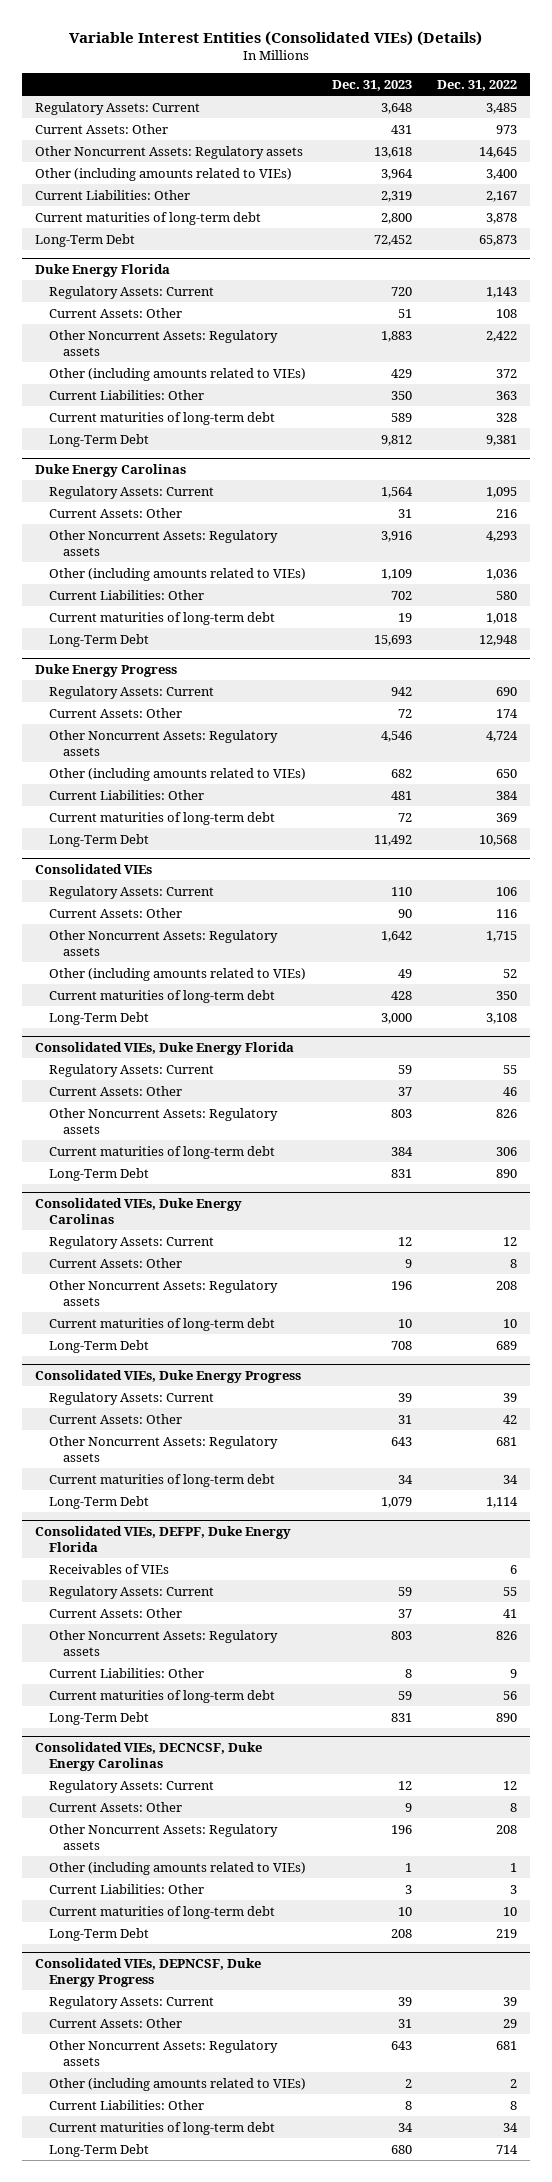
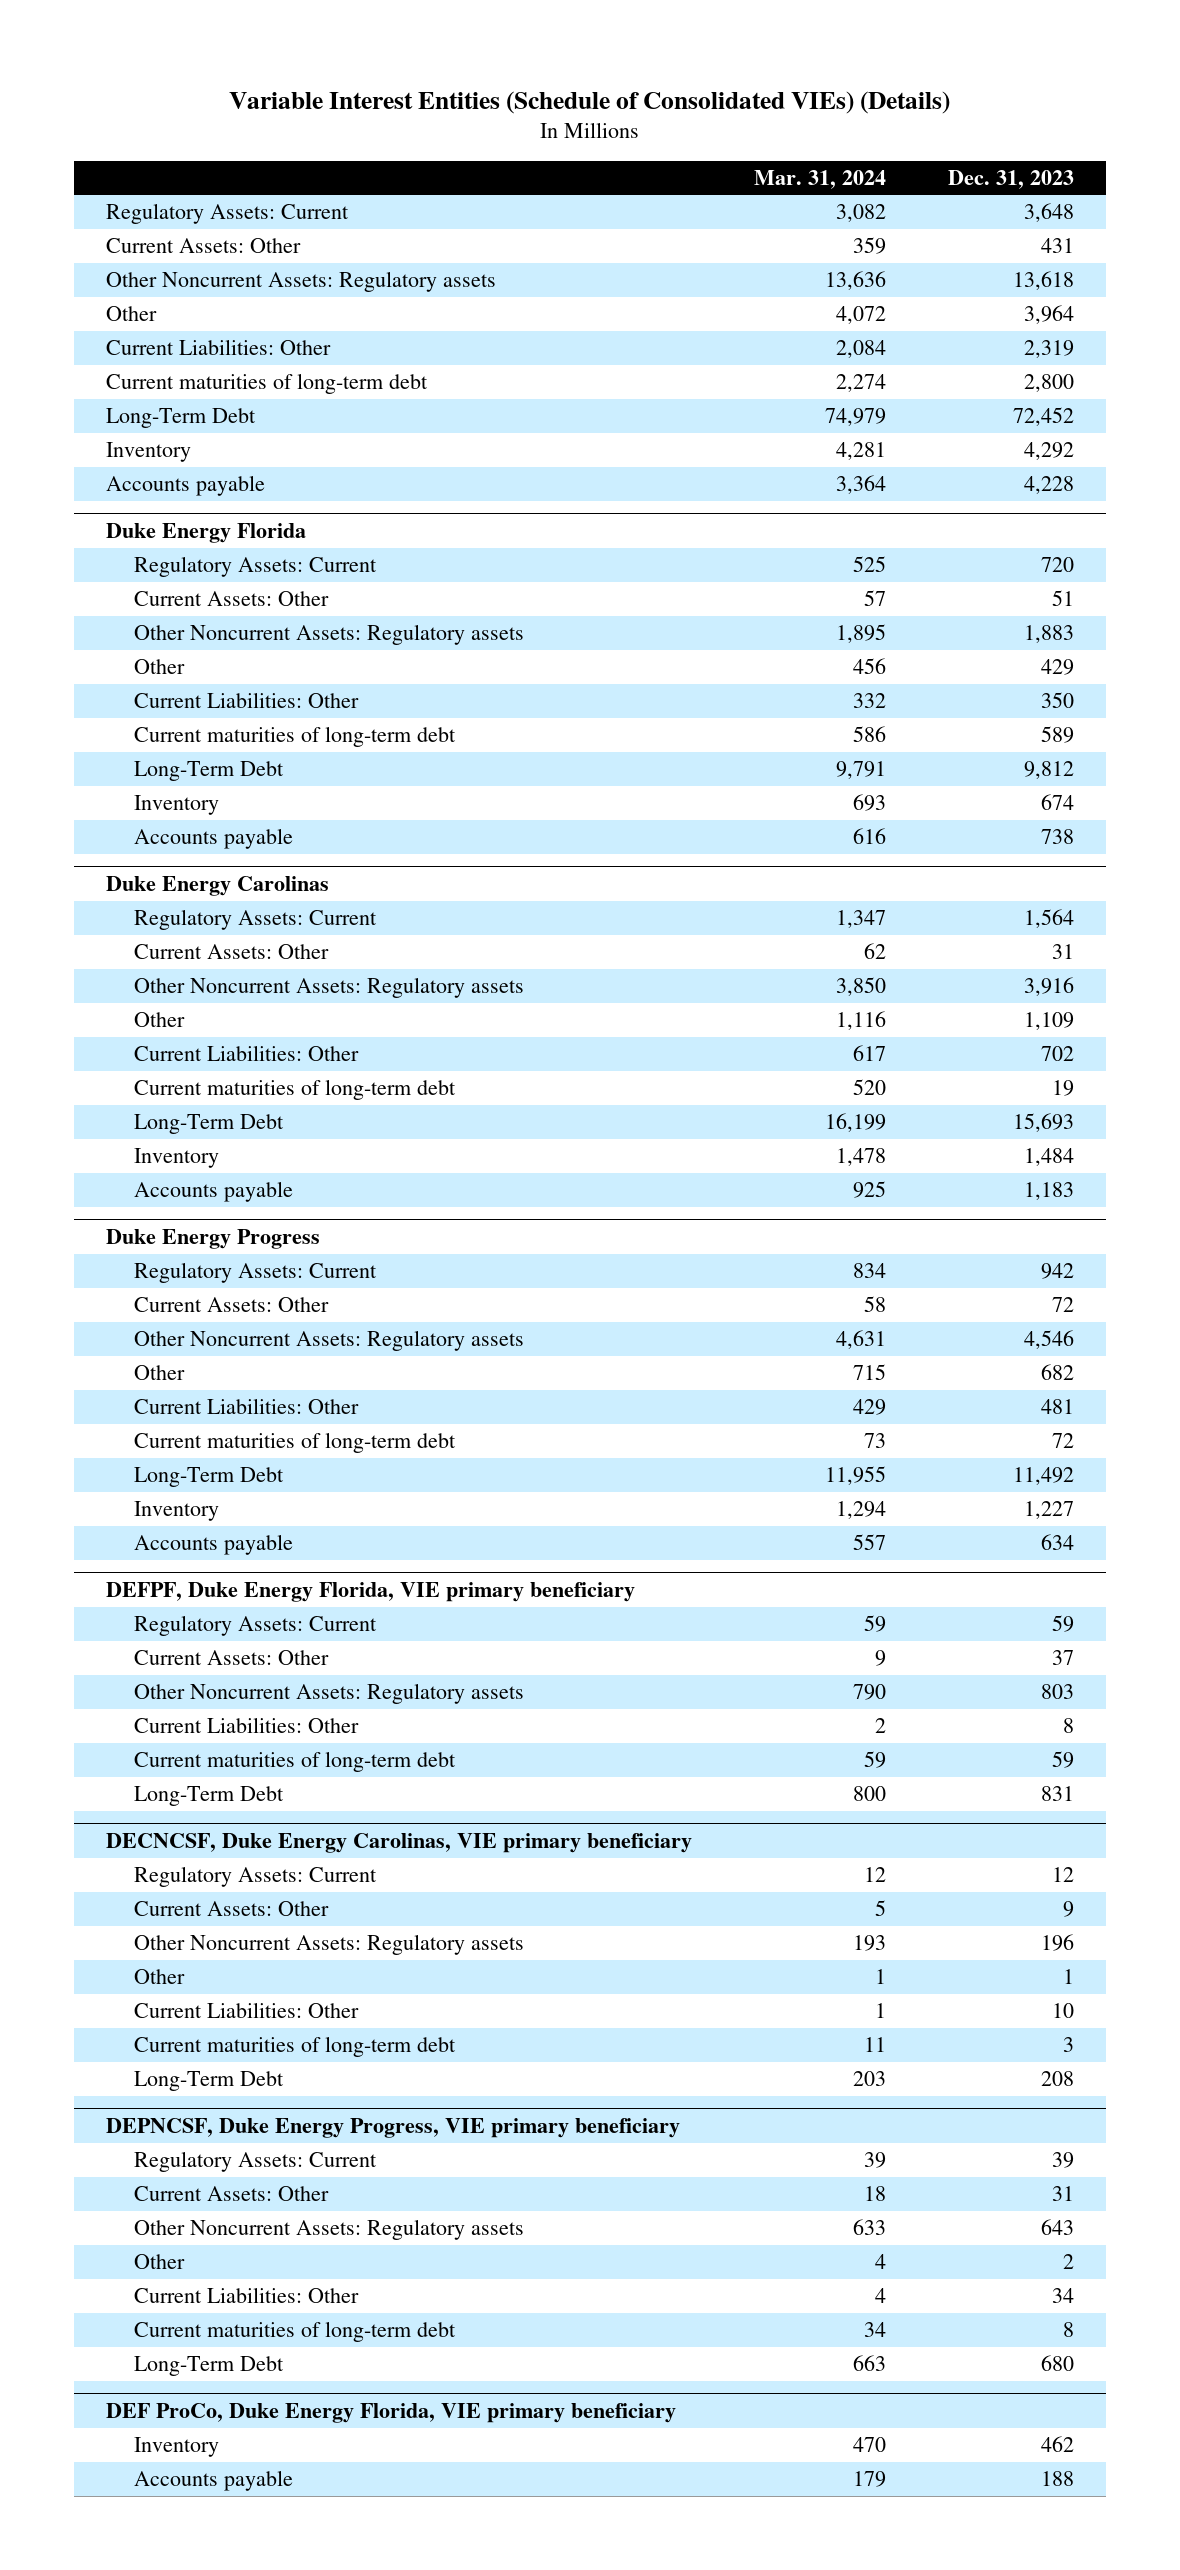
[68,30,482,46] Variable Interest Entities (Consolidated VIEs) (Details) -> [229,90,951,114] Variable Interest Entities (Schedule of Consolidated VIEs) (Details)
[436,79,517,91] Dec. 31, 2022 -> none
none -> [754,169,887,189] Mar. 31, 2024
[34,167,292,181] Other (including amounts related to VIEs) -> [105,306,157,322] Other
none -> [105,442,191,463] Inventory
none -> [105,475,265,497] Accounts payable
[49,367,307,381] Other (including amounts related to VIEs) -> [134,659,186,675] Other
none -> [134,795,220,816] Inventory
none -> [134,828,294,850] Accounts payable
[49,567,307,581] Other (including amounts related to VIEs) -> [134,1012,186,1028] Other
none -> [134,1148,220,1169] Inventory
none -> [134,1181,294,1203] Accounts payable
[49,767,307,781] Other (including amounts related to VIEs) -> [134,1365,186,1381] Other
[34,863,152,874] Consolidated VIEs -> none
[49,885,215,899] Regulatory Assets: Current -> none
[49,907,183,918] Current Assets: Other -> none
[49,929,279,956] Other Noncurrent Assets: Regulatory assets -> none
[49,967,307,981] Other (including amounts related to VIEs) -> none
[49,989,276,1003] Current maturities of long-term debt -> none
[49,1011,150,1025] Long-Term Debt -> none
[34,1041,294,1055] Consolidated VIEs, Duke Energy Florida -> none
[49,1063,215,1077] Regulatory Assets: Current -> none
[49,1085,183,1096] Current Assets: Other -> none
[49,1107,279,1134] Other Noncurrent Assets: Regulatory assets -> none
[49,1145,276,1159] Current maturities of long-term debt -> none
[49,1167,150,1181] Long-Term Debt -> none
[34,1197,242,1225] Consolidated VIEs, Duke Energy Carolinas -> none
[49,1235,215,1249] Regulatory Assets: Current -> none
[49,1257,183,1268] Current Assets: Other -> none
[49,1279,279,1306] Other Noncurrent Assets: Regulatory assets -> none
[49,1317,276,1331] Current maturities of long-term debt -> none
[49,1339,150,1353] Long-Term Debt -> none
[34,1369,301,1383] Consolidated VIEs, Duke Energy Progress -> none
[49,1391,215,1405] Regulatory Assets: Current -> none
[49,1413,183,1424] Current Assets: Other -> none
[49,1435,279,1462] Other Noncurrent Assets: Regulatory assets -> none
[49,1473,276,1487] Current maturities of long-term debt -> none
[49,1495,150,1509] Long-Term Debt -> none
[34,1525,291,1553] Consolidated VIEs, DEFPF, Duke Energy Florida -> none
[49,1563,170,1574] Receivables of VIEs -> none
none -> [134,1501,220,1522] Inventory
none -> [134,1534,294,1556] Accounts payable
none -> [105,1581,635,1602] DEFPF, Duke Energy Florida, VIE primary beneficiary
[34,1741,262,1772] Consolidated VIEs, DECNCSF, Duke Energy Carolinas -> none
none -> [105,1832,692,1853] DECNCSF, Duke Energy Carolinas, VIE primary beneficiary
[49,1861,307,1875] Other (including amounts related to VIEs) -> [134,1969,186,1985] Other
[404,1884,412,1894] 3 -> [1052,2003,1075,2019] 10
[397,1906,412,1916] 10 -> [1063,2037,1075,2053] 3
[34,1957,261,1988] Consolidated VIEs, DEPNCSF, Duke Energy Progress -> none
none -> [105,2117,680,2138] DEPNCSF, Duke Energy Progress, VIE primary beneficiary
[49,2077,307,2091] Other (including amounts related to VIEs) -> [134,2254,186,2270] Other
[404,2100,412,2110] 8 -> [1052,2288,1075,2304] 34
[397,2122,413,2132] 34 -> [1063,2322,1075,2338] 8
none -> [105,2402,676,2423] DEF ProCo, Duke Energy Florida, VIE primary beneficiary
none -> [134,2437,220,2458] Inventory
none -> [134,2470,294,2492] Accounts payable

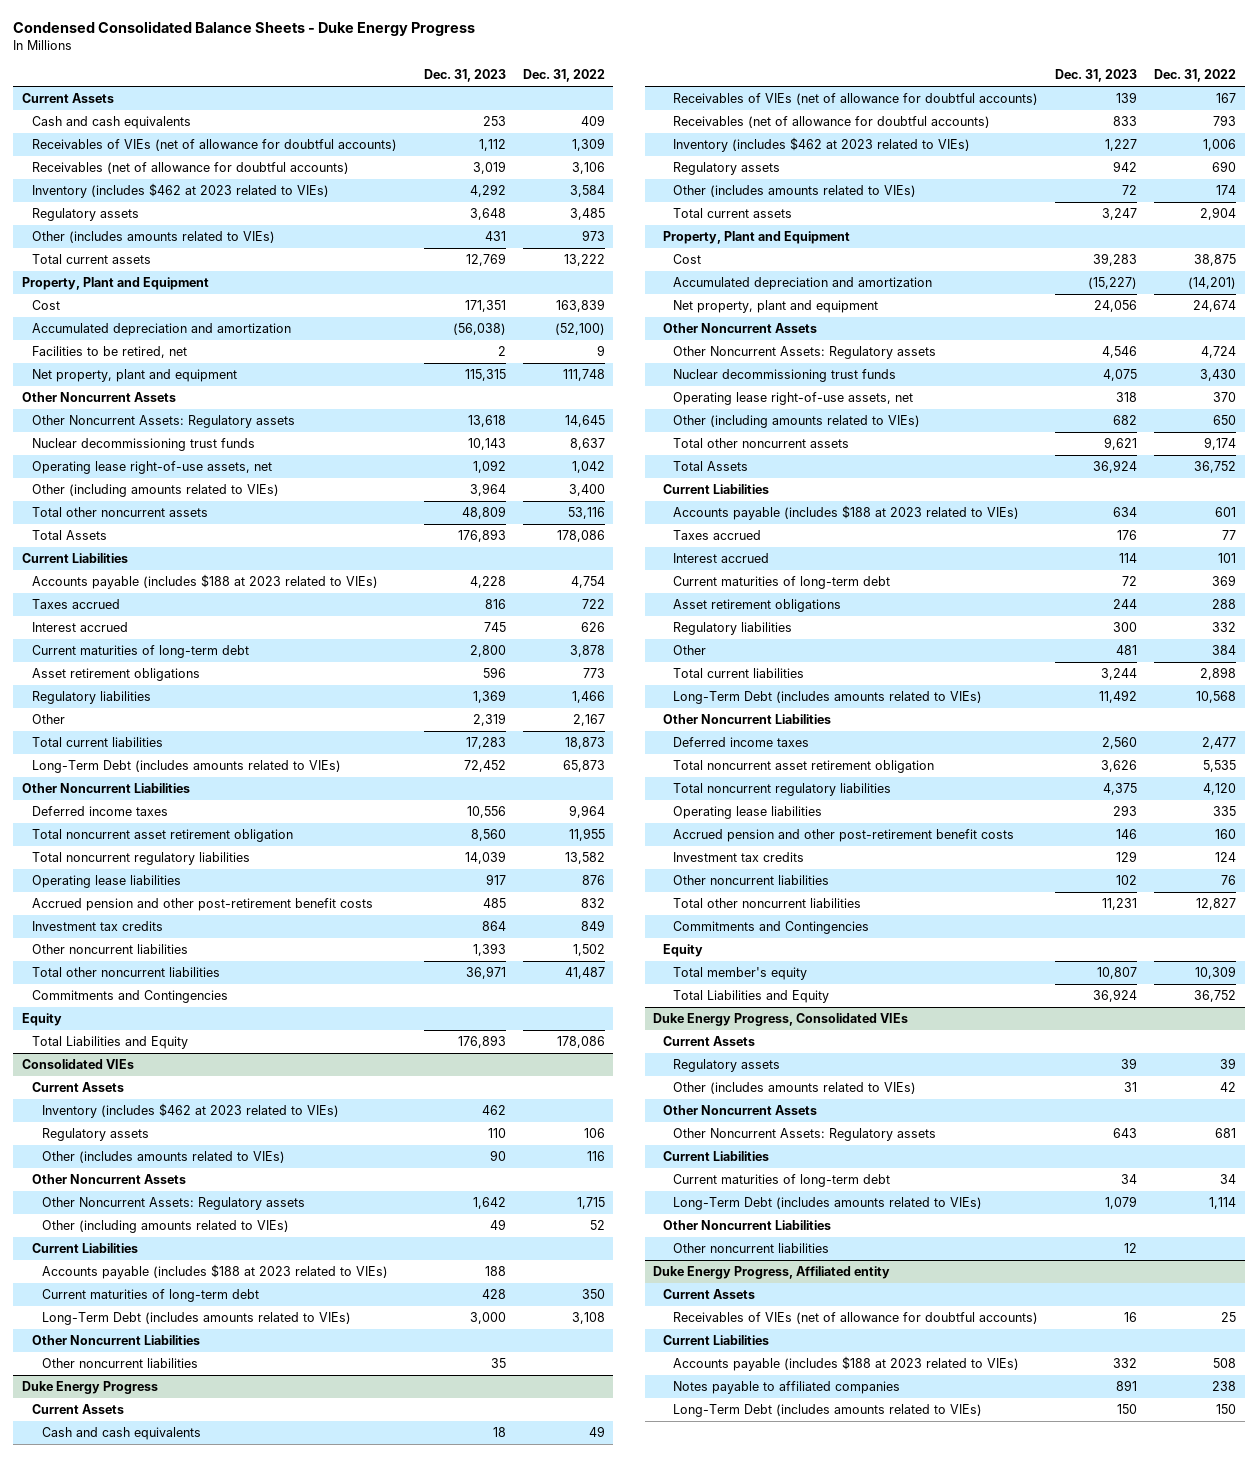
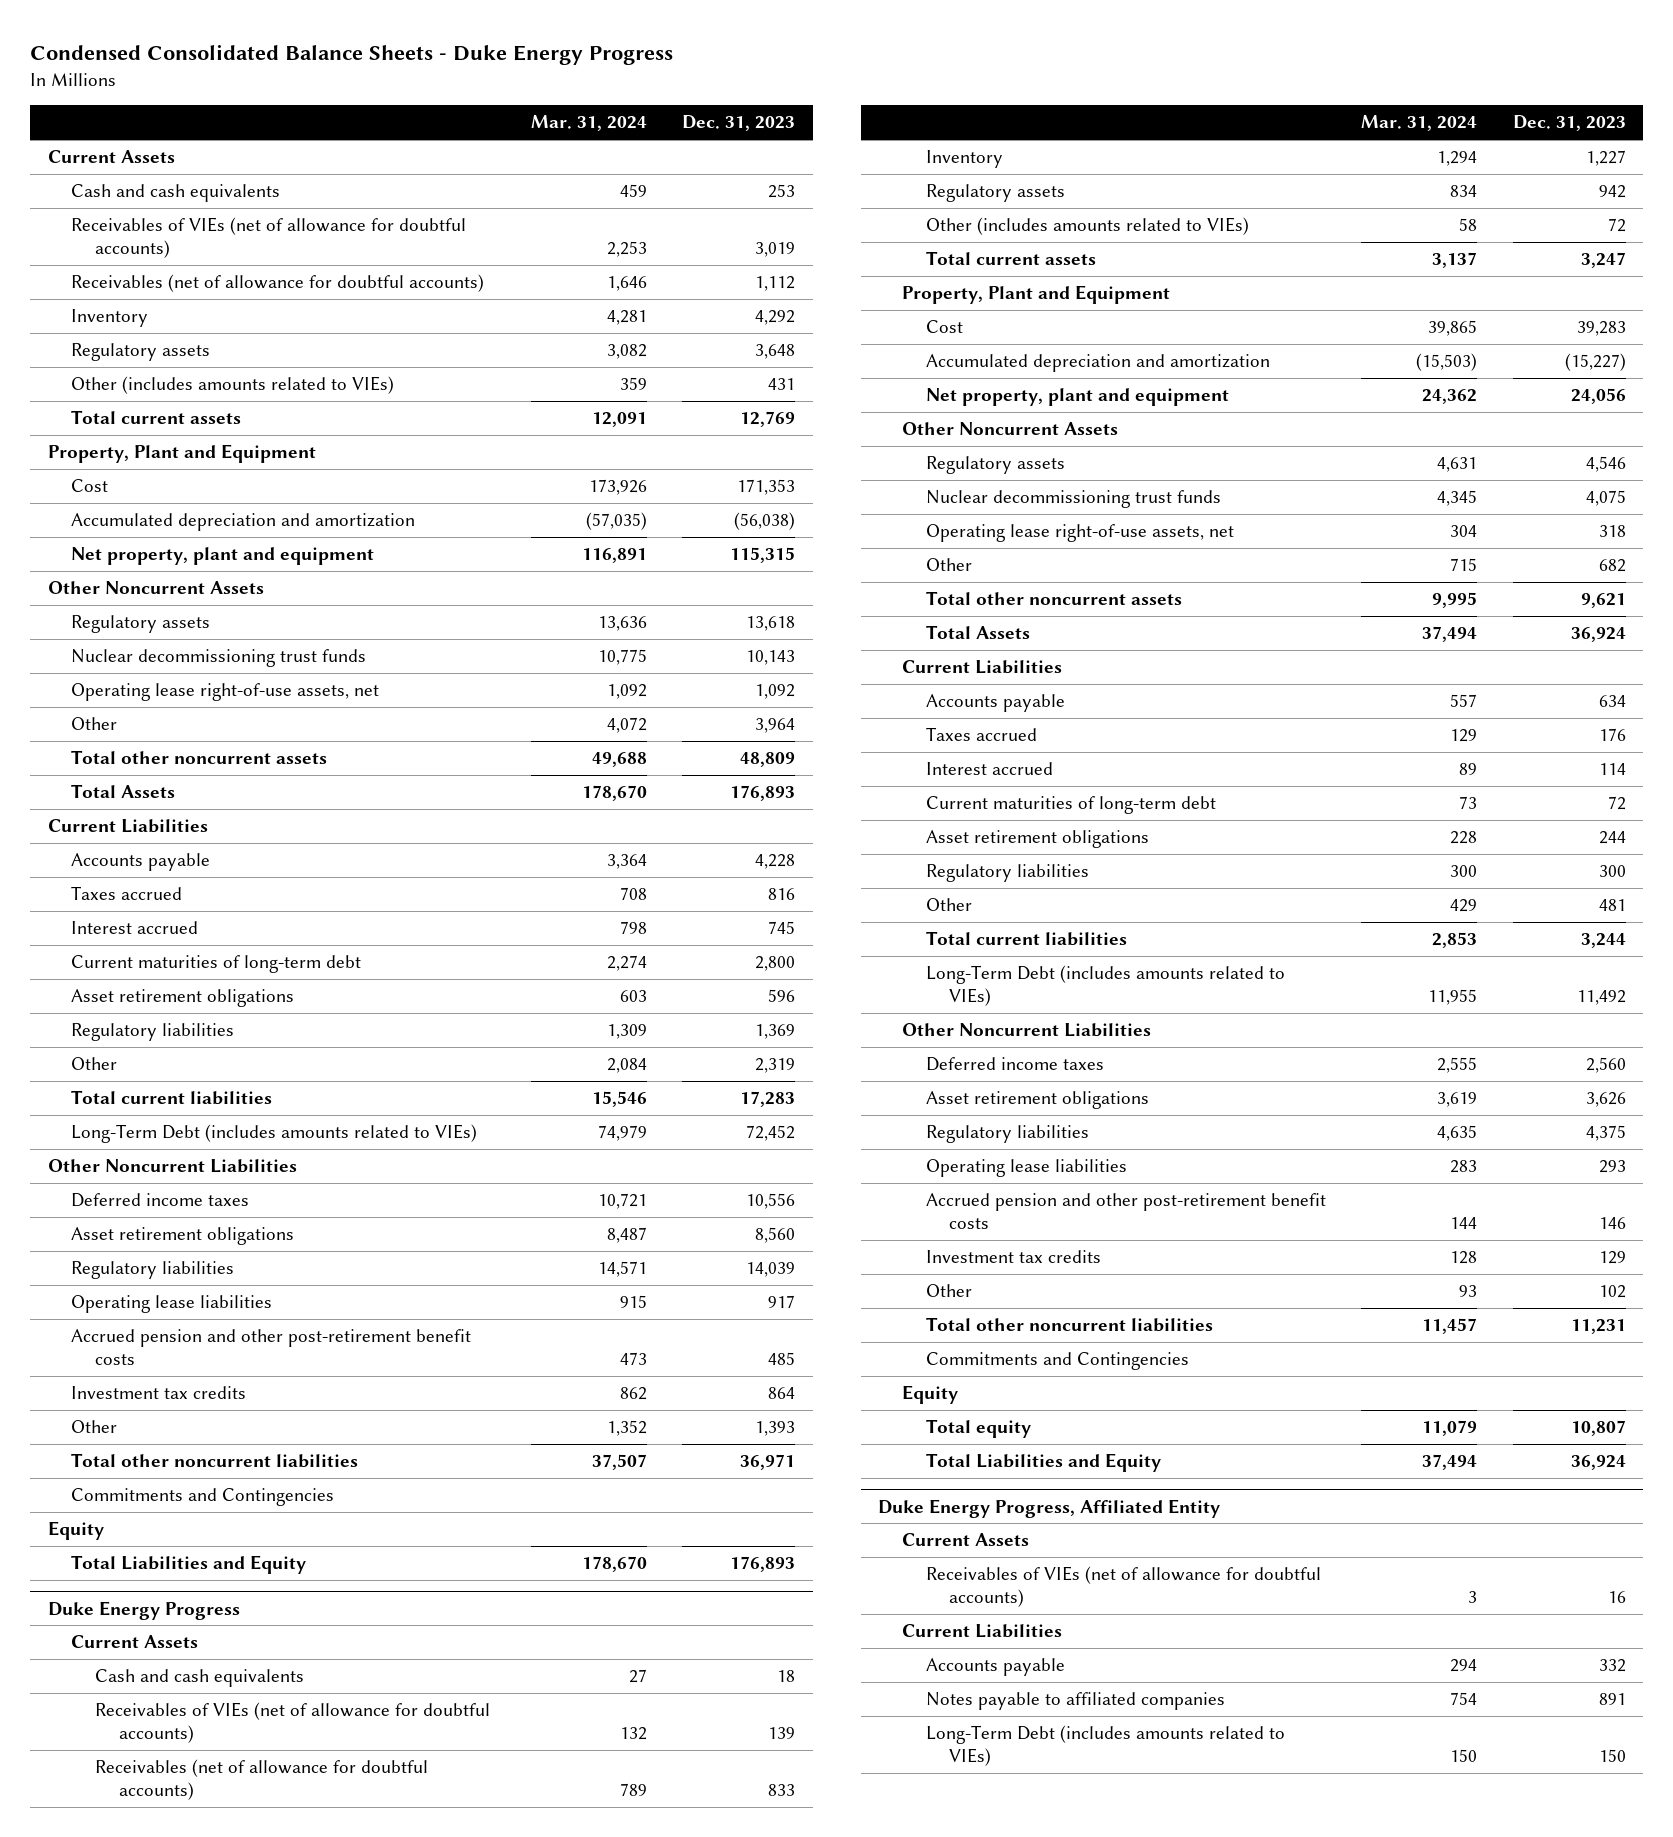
[522,69,605,83] Dec. 31, 2022 -> none
none -> [530,115,647,132] Mar. 31, 2024
[478,139,506,152] 1,112 -> [754,241,795,257] 3,019
[472,161,506,175] 3,019 -> [754,276,795,292] 1,112
[31,183,329,199] Inventory (includes $462 at 2023 related to VIEs) -> [71,309,149,328] Inventory
[464,300,506,313] 171,351 -> [736,479,795,496] 171,353
[31,346,187,359] Facilities to be retired, net -> none
[31,415,295,429] Other Noncurrent Assets: Regulatory assets -> [71,615,211,634] Regulatory assets
[31,484,279,498] Other (including amounts related to VIEs) -> [71,717,118,731] Other
[31,574,378,590] Accounts payable (includes $188 at 2023 related to VIEs) -> [71,853,211,872] Accounts payable
[31,829,293,843] Total noncurrent asset retirement obligation -> [71,1227,295,1246] Asset retirement obligations
[31,852,250,866] Total noncurrent regulatory liabilities -> [71,1261,235,1280] Regulatory liabilities
[31,944,188,955] Other noncurrent liabilities -> [71,1420,118,1434] Other
[21,1059,134,1070] Consolidated VIEs -> none
[31,1082,124,1093] Current Assets -> none
[41,1103,339,1119] Inventory (includes $462 at 2023 related to VIEs) -> none
[41,1128,149,1142] Regulatory assets -> none
[41,1151,285,1164] Other (includes amounts related to VIEs) -> none
[31,1174,186,1185] Other Noncurrent Assets -> none
[41,1197,305,1211] Other Noncurrent Assets: Regulatory assets -> none
[41,1220,289,1234] Other (including amounts related to VIEs) -> none
[31,1243,138,1254] Current Liabilities -> none
[41,1264,388,1280] Accounts payable (includes $188 at 2023 related to VIEs) -> none
[41,1289,259,1303] Current maturities of long-term debt -> none
[41,1312,351,1326] Long-Term Debt (includes amounts related to VIEs) -> none
[31,1335,200,1346] Other Noncurrent Liabilities -> none
[41,1358,198,1369] Other noncurrent liabilities -> none
[673,137,971,153] Inventory (includes $462 at 2023 related to VIEs) -> [925,150,1003,169] Inventory
[673,346,937,360] Other Noncurrent Assets: Regulatory assets -> [925,456,1065,475] Regulatory assets
[673,415,921,429] Other (including amounts related to VIEs) -> [925,558,972,572] Other
[673,505,1020,521] Accounts payable (includes $188 at 2023 related to VIEs) -> [925,694,1065,713] Accounts payable
[673,760,935,774] Total noncurrent asset retirement obligation -> [925,1091,1149,1110] Asset retirement obligations
[673,783,892,797] Total noncurrent regulatory liabilities -> [925,1125,1089,1144] Regulatory liabilities
[673,875,830,886] Other noncurrent liabilities -> [925,1284,972,1298] Other
[673,967,808,981] Total member's equity -> [925,1419,1031,1439] Total equity
[653,1013,909,1027] Duke Energy Progress, Consolidated VIEs -> none
[663,1036,756,1047] Current Assets -> none
[673,1059,781,1073] Regulatory assets -> none
[673,1082,917,1095] Other (includes amounts related to VIEs) -> none
[663,1105,818,1116] Other Noncurrent Assets -> none
[673,1128,937,1142] Other Noncurrent Assets: Regulatory assets -> none
[663,1151,770,1162] Current Liabilities -> none
[673,1174,891,1188] Current maturities of long-term debt -> none
[673,1197,983,1211] Long-Term Debt (includes amounts related to VIEs) -> none
[663,1220,832,1231] Other Noncurrent Liabilities -> none
[673,1243,830,1254] Other noncurrent liabilities -> none
[653,1266,891,1280] Duke Energy Progress, Affiliated entity -> [878,1498,1221,1518] Duke Energy Progress, Affiliated Entity
[673,1356,1020,1372] Accounts payable (includes $188 at 2023 related to VIEs) -> [925,1658,1065,1677] Accounts payable

